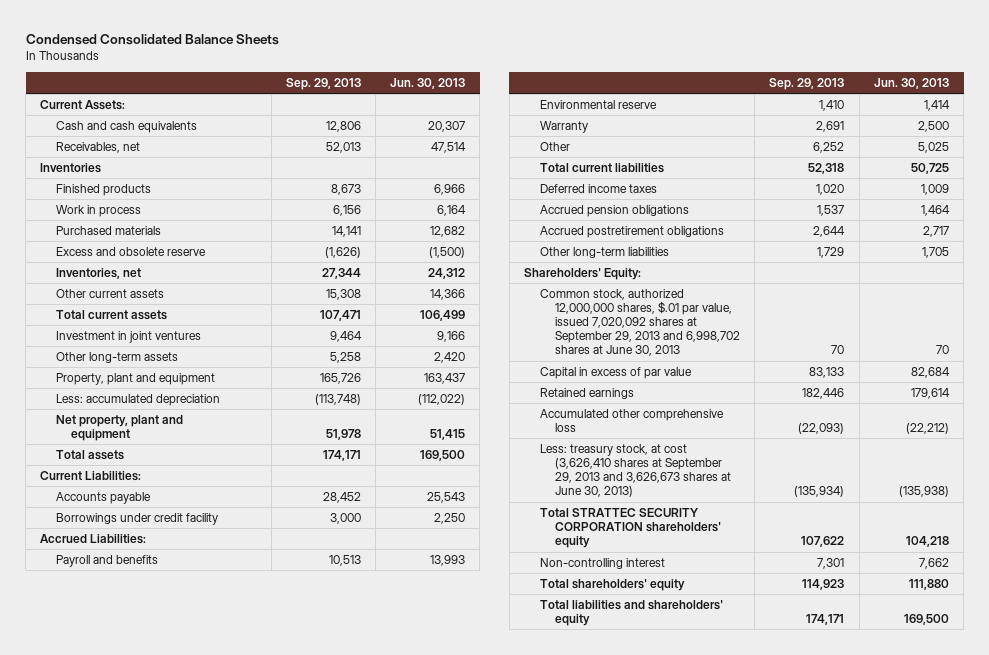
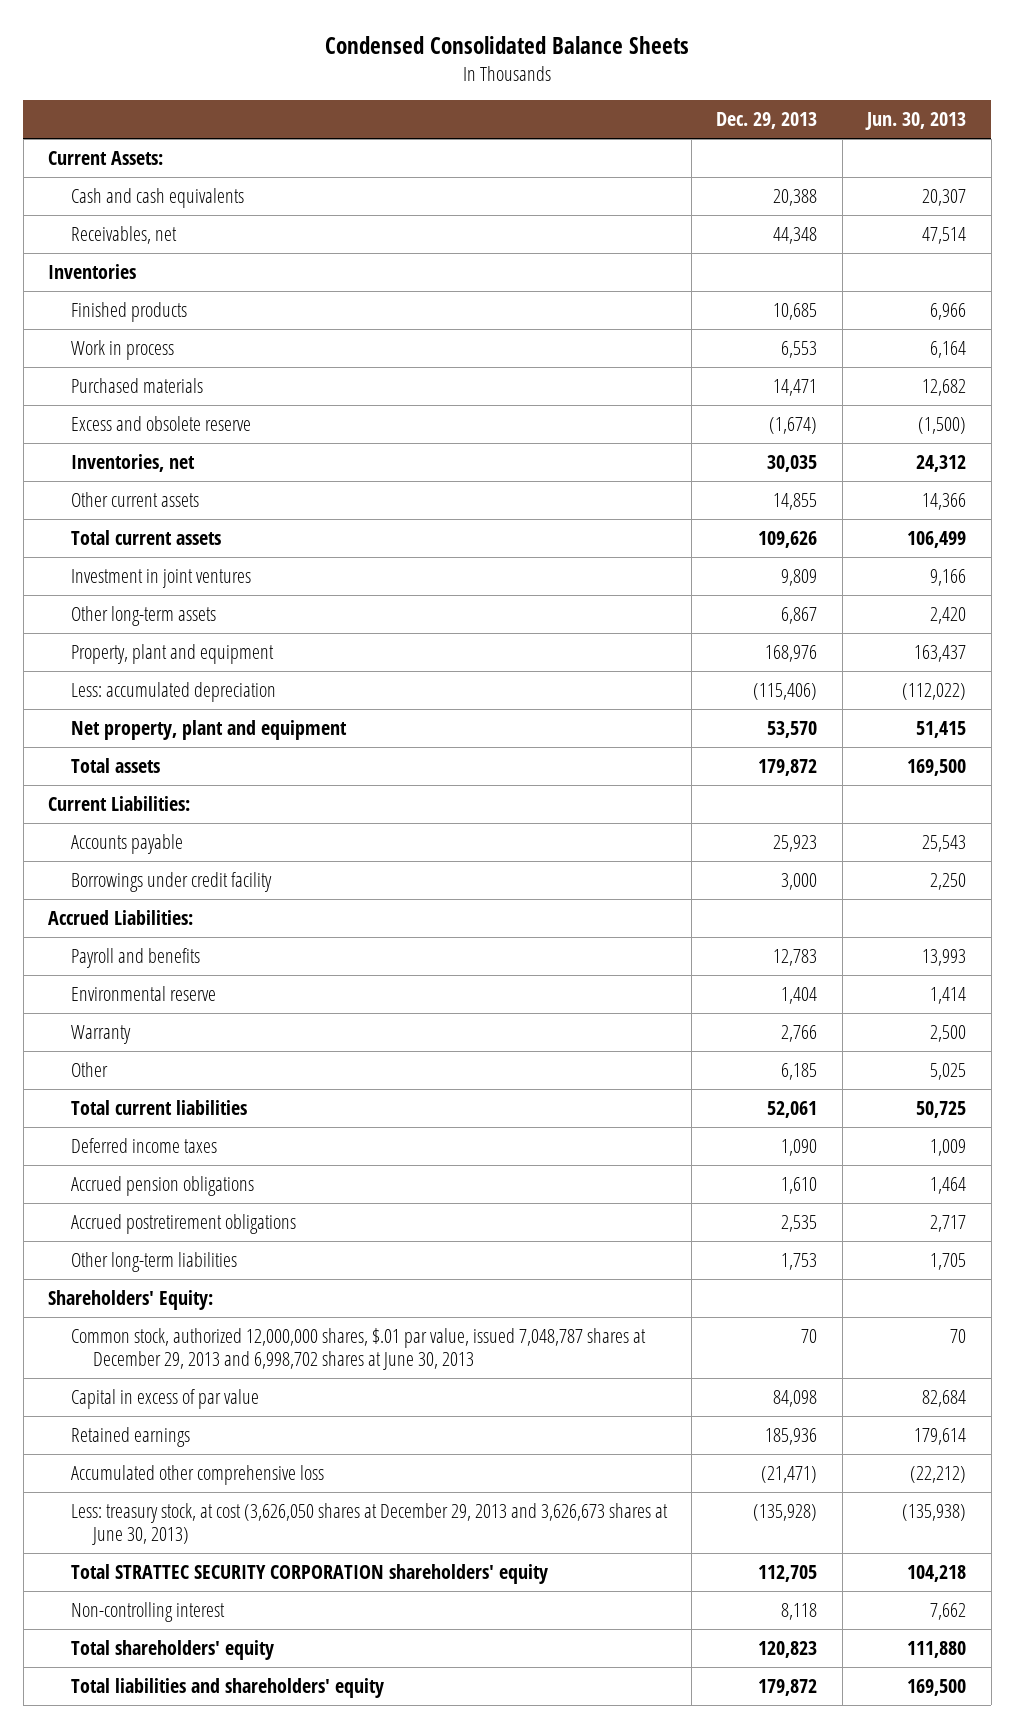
[285,77,361,90] Sep. 29, 2013 -> none
none -> [716,112,818,130] Dec. 29, 2013
[539,288,741,357] Common stock, authorized 12,000,000 shares, $.01 par value, issued 7,020,092 shares at September 29, 2013 and 6,998,702 shares at June 30, 2013 -> [70,1327,646,1371] Common stock, authorized 12,000,000 shares, $.01 par value, issued 7,048,787 shares at December 29, 2013 and 6,998,702 shares at June 30, 2013
[539,443,732,498] Less: treasury stock, at cost (3,626,410 shares at September 29, 2013 and 3,626,673 shares at June 30, 2013) -> [70,1502,668,1546] Less: treasury stock, at cost (3,626,050 shares at December 29, 2013 and 3,626,673 shares at June 30, 2013)

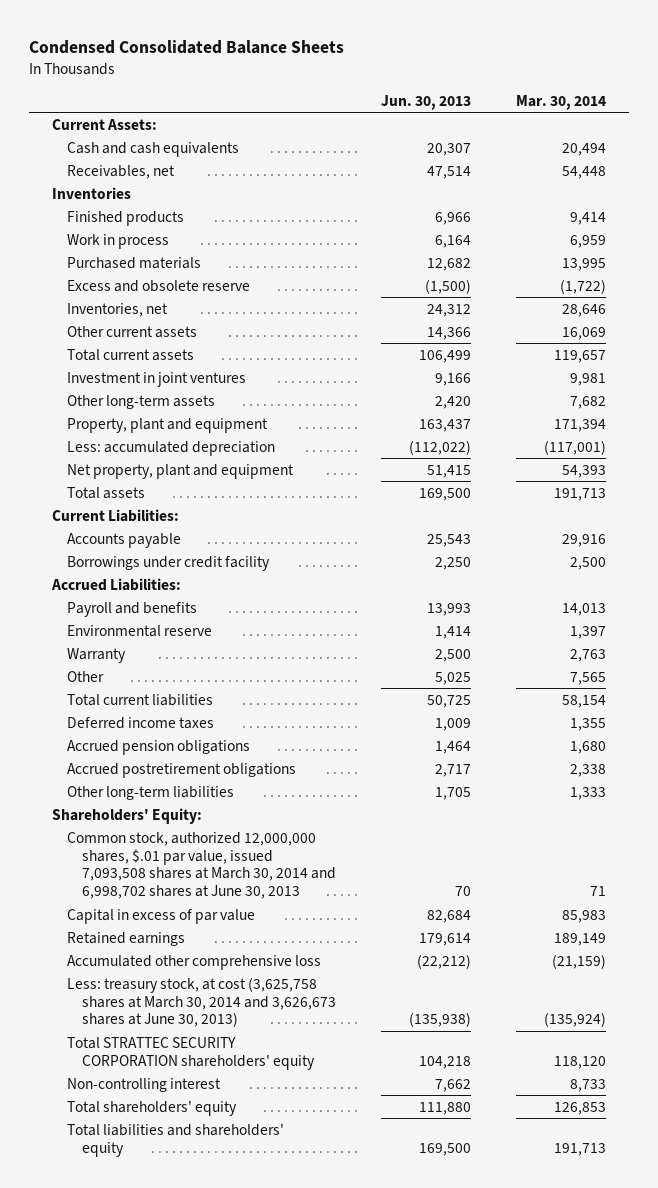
[716,112,818,130] Dec. 29, 2013 -> none
none -> [516,94,607,110] Mar. 30, 2014
[70,1327,646,1371] Common stock, authorized 12,000,000 shares, $.01 par value, issued 7,048,787 shares at December 29, 2013 and 6,998,702 shares at June 30, 2013 -> [66,831,336,900] Common stock, authorized 12,000,000 shares, $.01 par value, issued 7,093,508 shares at March 30, 2014 and 6,998,702 shares at June 30, 2013
[70,1502,668,1546] Less: treasury stock, at cost (3,626,050 shares at December 29, 2013 and 3,626,673 shares at June 30, 2013) -> [66,976,336,1028] Less: treasury stock, at cost (3,625,758 shares at March 30, 2014 and 3,626,673 shares at June 30, 2013)

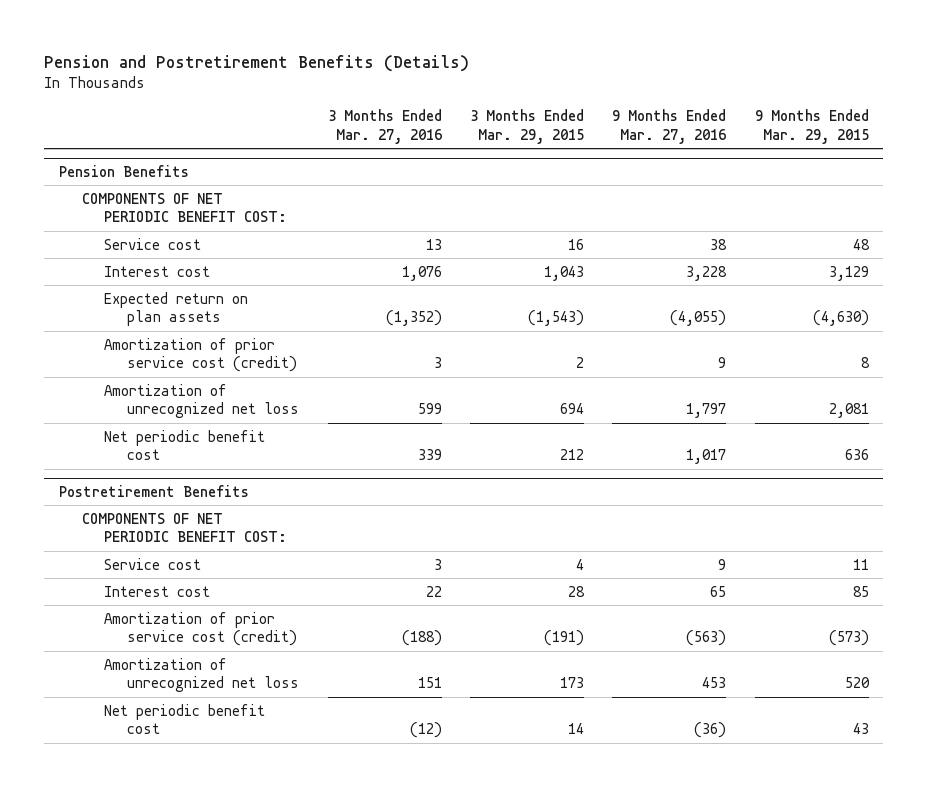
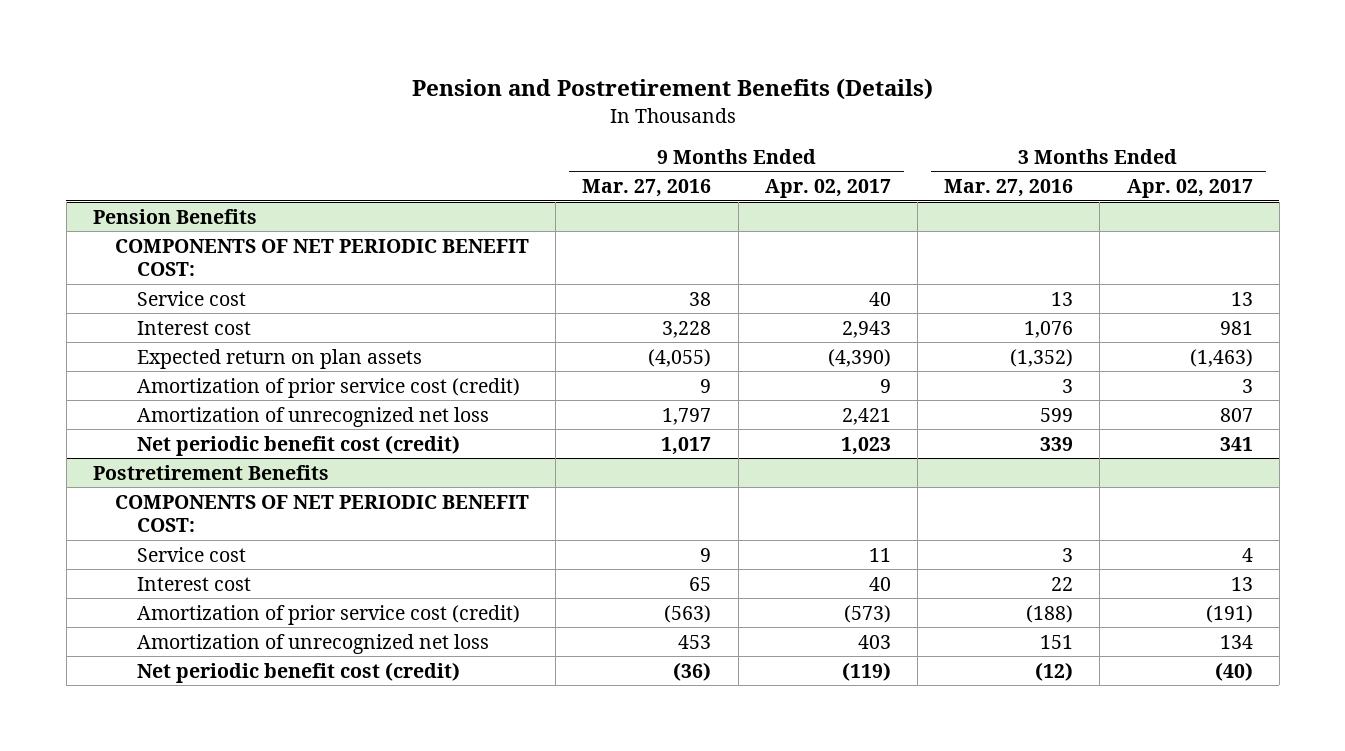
[470,109,585,144] 3 Months Ended Mar. 29, 2015 -> none
[754,109,869,144] 9 Months Ended Mar. 29, 2015 -> none
none -> [764,179,891,199] Apr. 02, 2017
none -> [1126,179,1253,199] Apr. 02, 2017
[104,429,266,461] Net periodic benefit cost -> [137,434,461,456] Net periodic benefit cost (credit)
[104,703,266,735] Net periodic benefit cost -> [137,661,461,683] Net periodic benefit cost (credit)

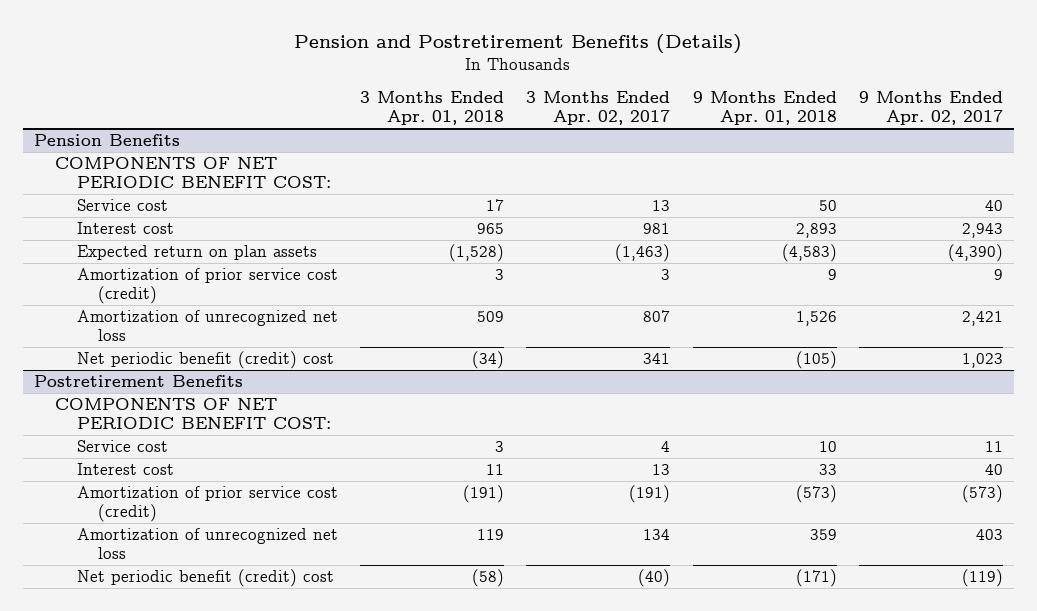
[582,179,712,198] Mar. 27, 2016 -> none
[944,179,1074,198] Mar. 27, 2016 -> none
none -> [360,91,505,126] 3 Months Ended Apr. 01, 2018
none -> [692,91,837,126] 9 Months Ended Apr. 01, 2018
[137,434,461,456] Net periodic benefit cost (credit) -> [76,351,334,370] Net periodic benefit (credit) cost
[137,661,461,683] Net periodic benefit cost (credit) -> [76,569,334,588] Net periodic benefit (credit) cost

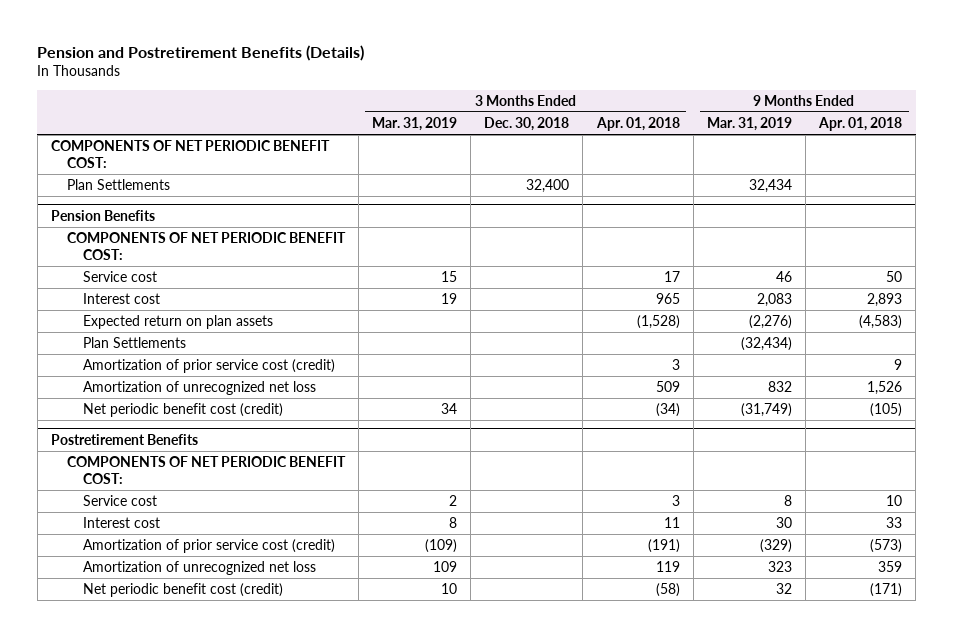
[526,91,671,126] 3 Months Ended Apr. 02, 2017 -> none
[858,91,1003,126] 9 Months Ended Apr. 02, 2017 -> none
none -> [372,116,458,131] Mar. 31, 2019
none -> [484,116,570,131] Dec. 30, 2018
none -> [706,116,792,131] Mar. 31, 2019
none -> [51,139,331,169] COMPONENTS OF NET PERIODIC BENEFIT COST:
none -> [66,178,170,190] Plan Settlements
none -> [82,336,186,348] Plan Settlements
[76,351,334,370] Net periodic benefit (credit) cost -> [82,402,283,417] Net periodic benefit cost (credit)
[76,569,334,588] Net periodic benefit (credit) cost -> [82,582,283,597] Net periodic benefit cost (credit)

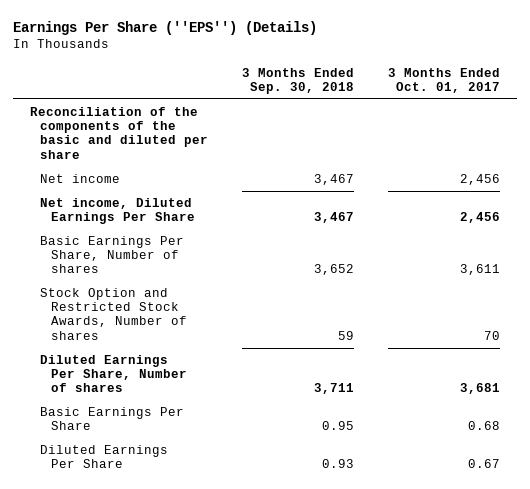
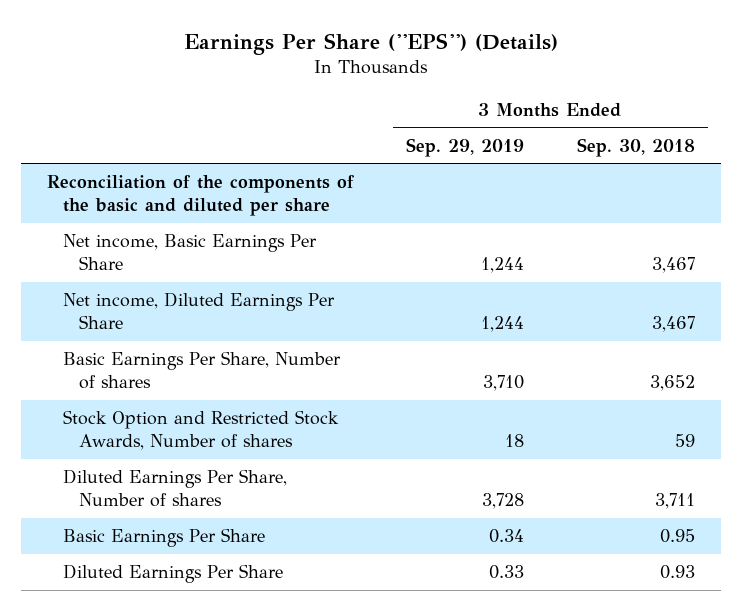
[388,67,501,93] 3 Months Ended Oct. 01, 2017 -> none
none -> [406,137,525,157] Sep. 29, 2019
[40,173,121,183] Net income -> [63,234,318,270] Net income, Basic Earnings Per Share

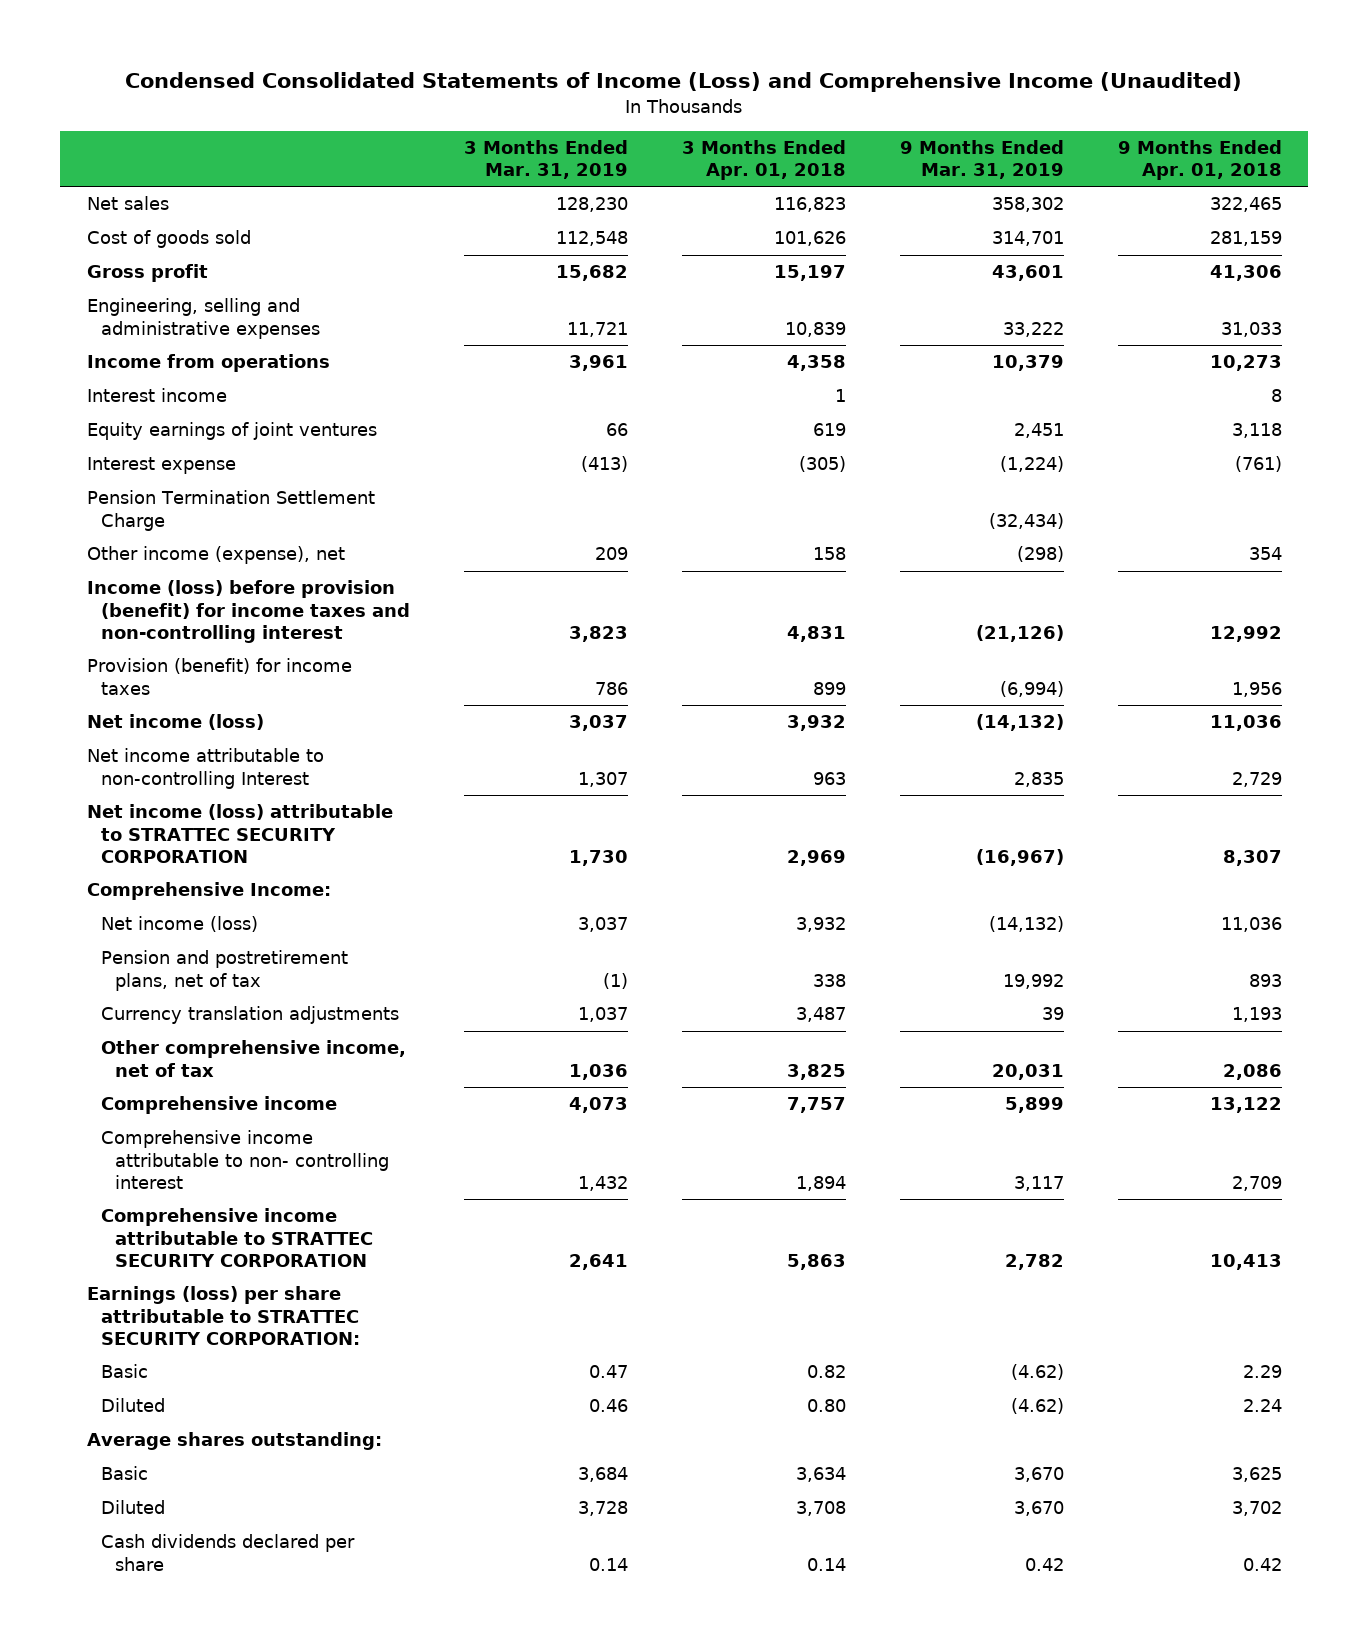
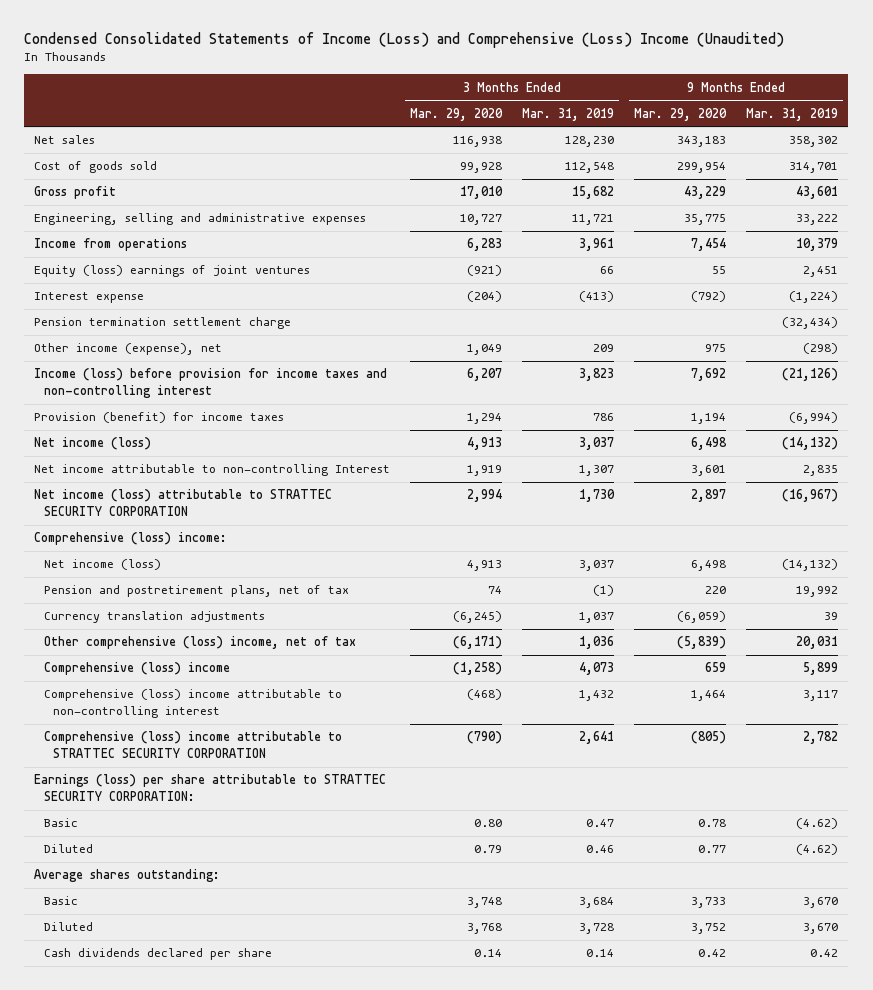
[125,72,1243,93] Condensed Consolidated Statements of Income (Loss) and Comprehensive Income (Unaudited) -> [24,32,785,49] Condensed Consolidated Statements of Income (Loss) and Comprehensive (Loss) Income (Unaudited)
[681,140,846,181] 3 Months Ended Apr. 01, 2018 -> none
[1117,140,1282,181] 9 Months Ended Apr. 01, 2018 -> none
none -> [410,107,504,121] Mar. 29, 2020
none -> [634,107,728,121] Mar. 29, 2020
[86,388,227,403] Interest income -> none
[86,422,377,441] Equity earnings of joint ventures -> [34,265,311,278] Equity (loss) earnings of joint ventures
[86,490,375,531] Pension Termination Settlement Charge -> [34,317,292,330] Pension termination settlement charge
[86,580,411,643] Income (loss) before provision (benefit) for income taxes and non-controlling interest -> [34,368,388,398] Income (loss) before provision for income taxes and non-controlling interest
[86,882,331,901] Comprehensive Income: -> [34,532,228,546] Comprehensive (loss) income:
[101,1040,407,1077] Other comprehensive income, net of tax -> [43,636,356,650] Other comprehensive (loss) income, net of tax
[101,1096,338,1115] Comprehensive income -> [43,662,230,676] Comprehensive (loss) income
[101,1130,390,1189] Comprehensive income attributable to non- controlling interest -> [43,689,342,718] Comprehensive (loss) income attributable to non-controlling interest
[101,1208,374,1267] Comprehensive income attributable to STRATTEC SECURITY CORPORATION -> [43,731,342,758] Comprehensive (loss) income attributable to STRATTEC SECURITY CORPORATION

